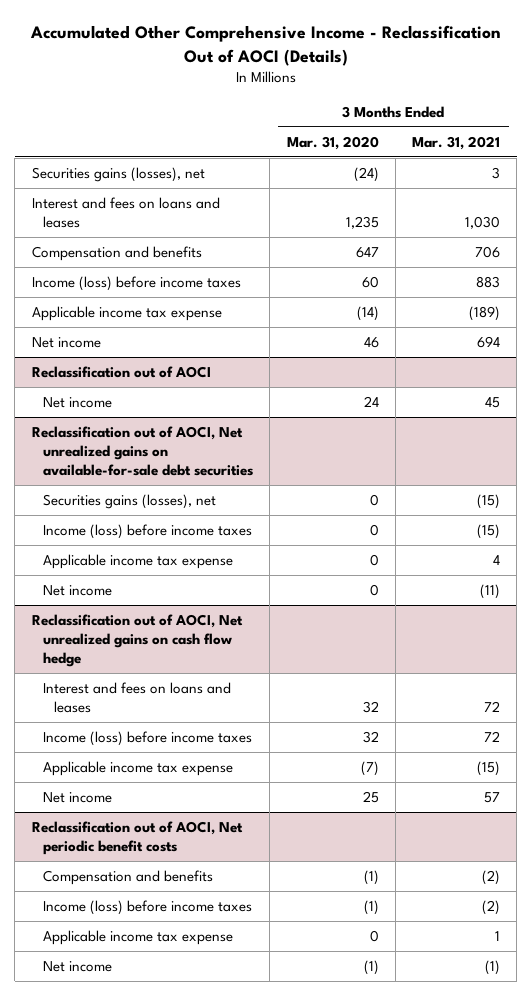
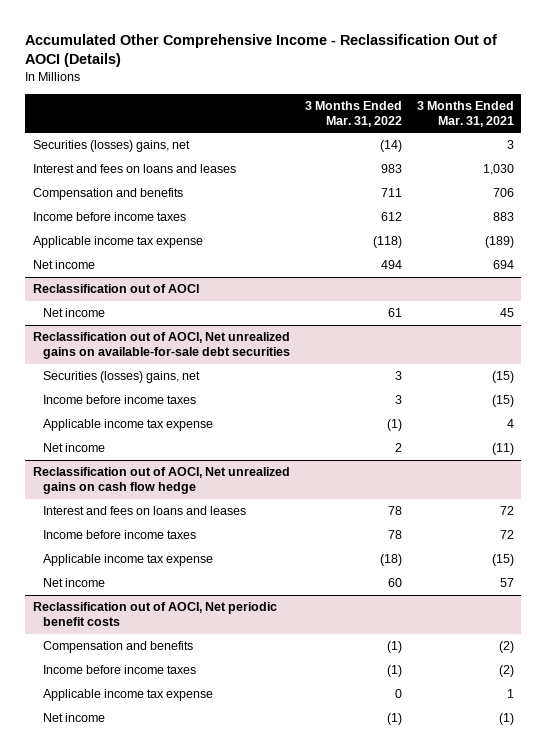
[286,135,379,150] Mar. 31, 2020 -> none
none -> [304,101,402,127] 3 Months Ended Mar. 31, 2022
[31,166,205,182] Securities gains (losses), net -> [32,140,190,153] Securities (losses) gains, net
[31,275,241,291] Income (loss) before income taxes -> [32,212,186,222] Income before income taxes
[43,493,217,509] Securities gains (losses), net -> [43,371,201,384] Securities (losses) gains, net
[43,523,253,539] Income (loss) before income taxes -> [43,395,197,405] Income before income taxes
[43,730,253,746] Income (loss) before income taxes -> [43,530,197,540] Income before income taxes
[43,899,253,915] Income (loss) before income taxes -> [43,665,197,675] Income before income taxes

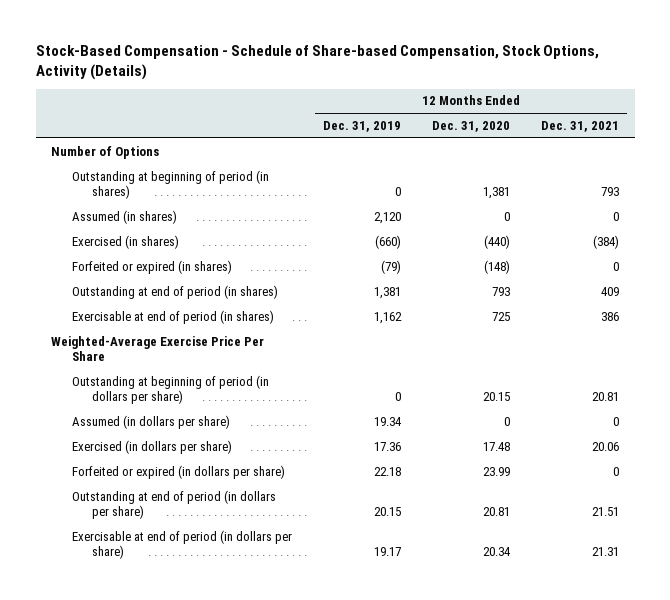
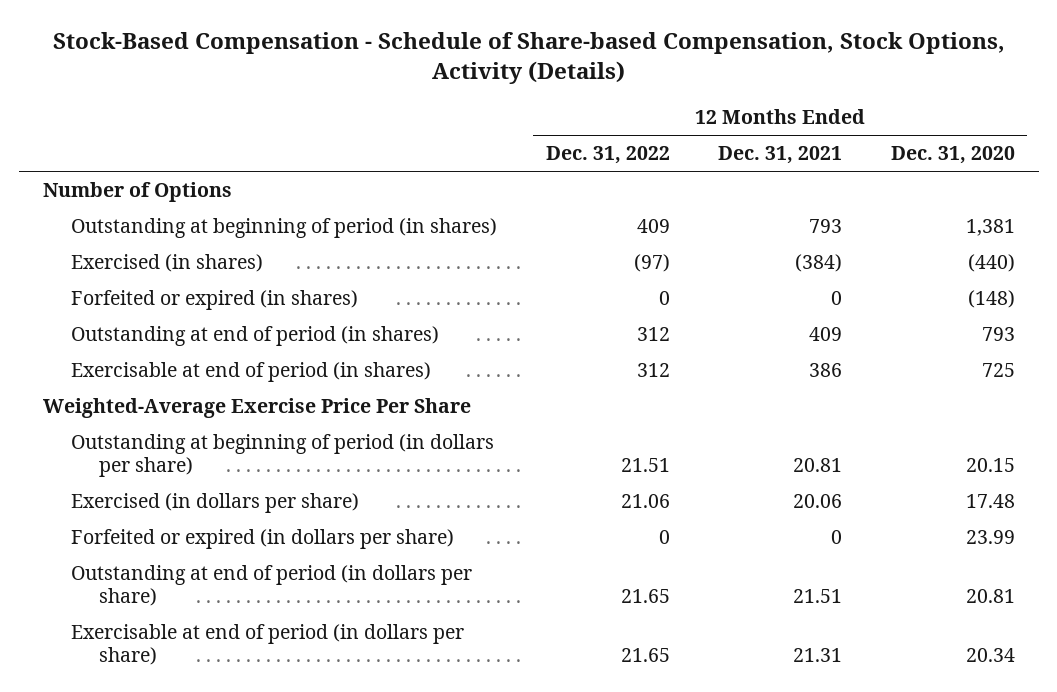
[322,120,401,132] Dec. 31, 2019 -> none
none -> [545,146,670,165] Dec. 31, 2022
[71,209,177,224] Assumed (in shares) -> none
[71,414,230,429] Assumed (in dollars per share) -> none

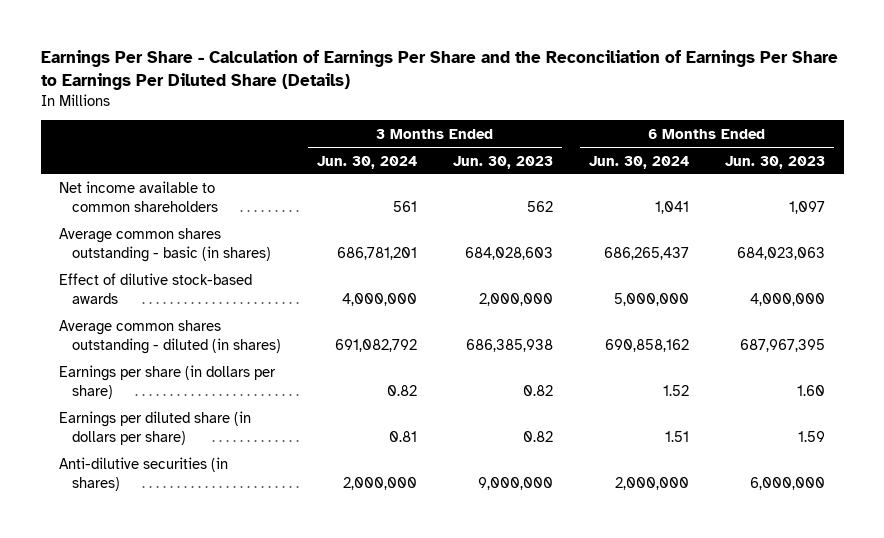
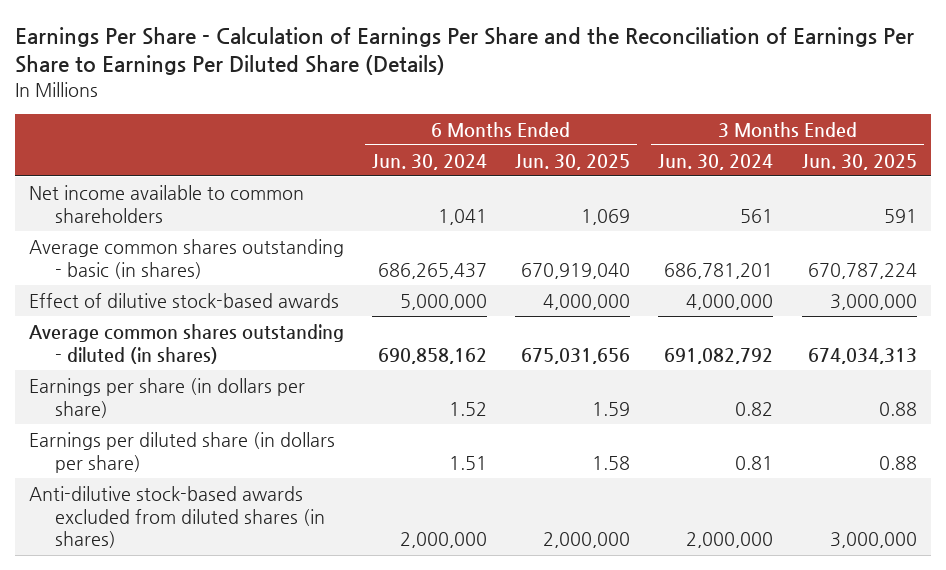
[453,155,554,169] Jun. 30, 2023 -> none
[725,155,826,169] Jun. 30, 2023 -> none
none -> [515,153,631,170] Jun. 30, 2025
none -> [801,153,917,170] Jun. 30, 2025
[58,457,228,492] Anti-dilutive securities (in shares) -> [29,485,325,549] Anti-dilutive stock-based awards excluded from diluted shares (in shares)

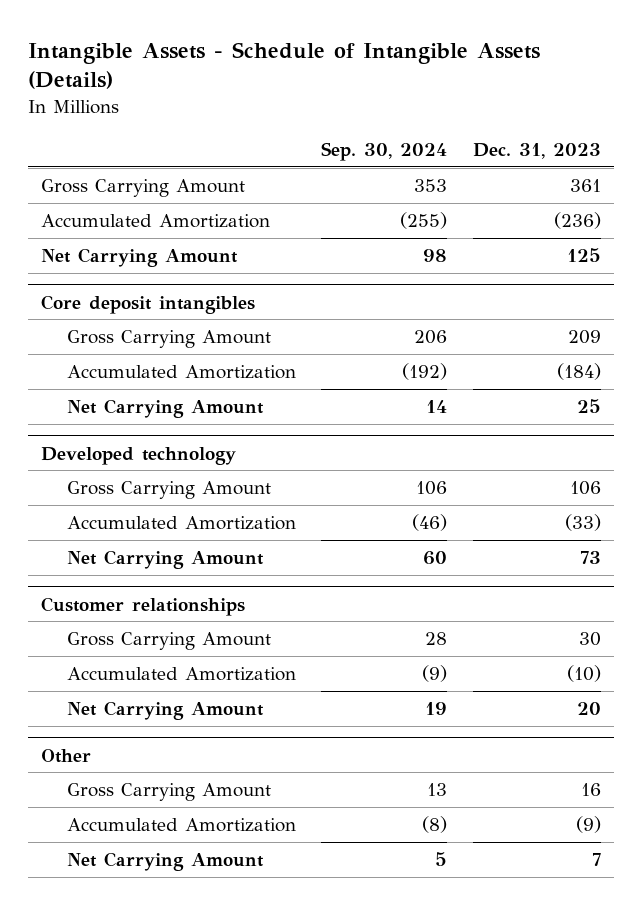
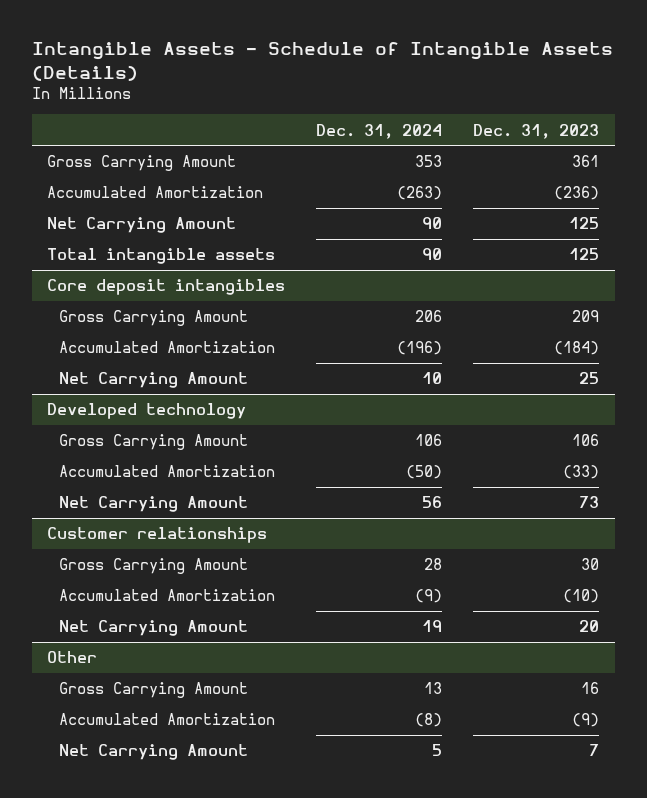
[321,141,448,161] Sep. 30, 2024 -> none
none -> [316,123,443,139] Dec. 31, 2024
none -> [47,248,276,265] Total intangible assets

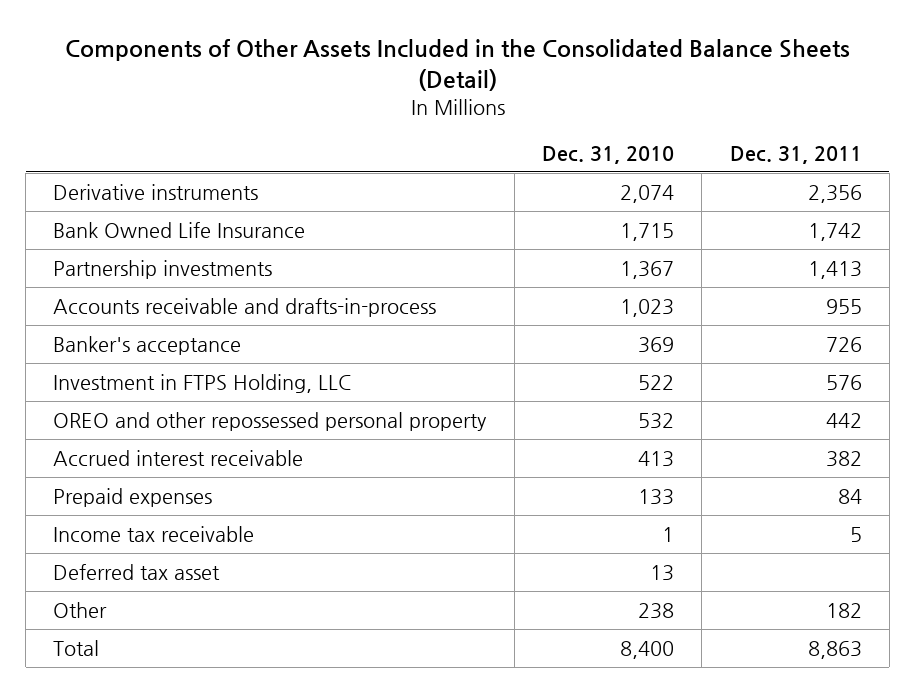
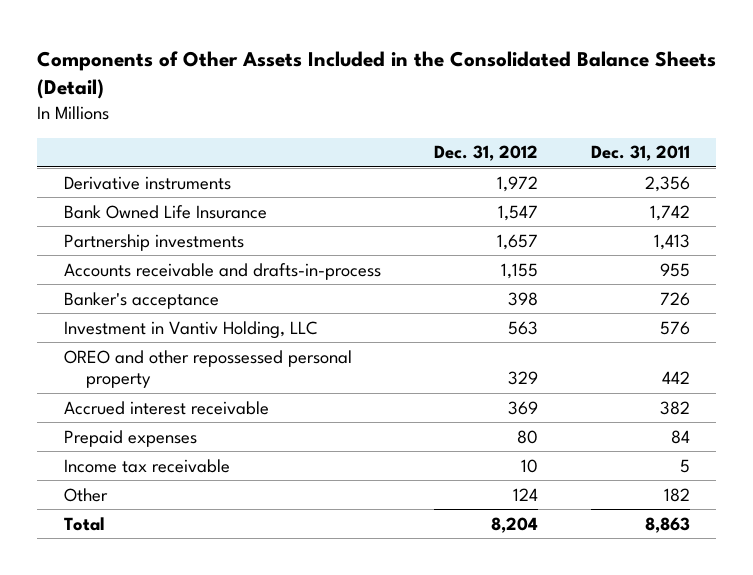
[542,145,675,164] Dec. 31, 2010 -> none
none -> [433,145,538,162] Dec. 31, 2012
[53,373,352,393] Investment in FTPS Holding, LLC -> [63,320,318,339] Investment in Vantiv Holding, LLC
[53,563,221,580] Deferred tax asset -> none

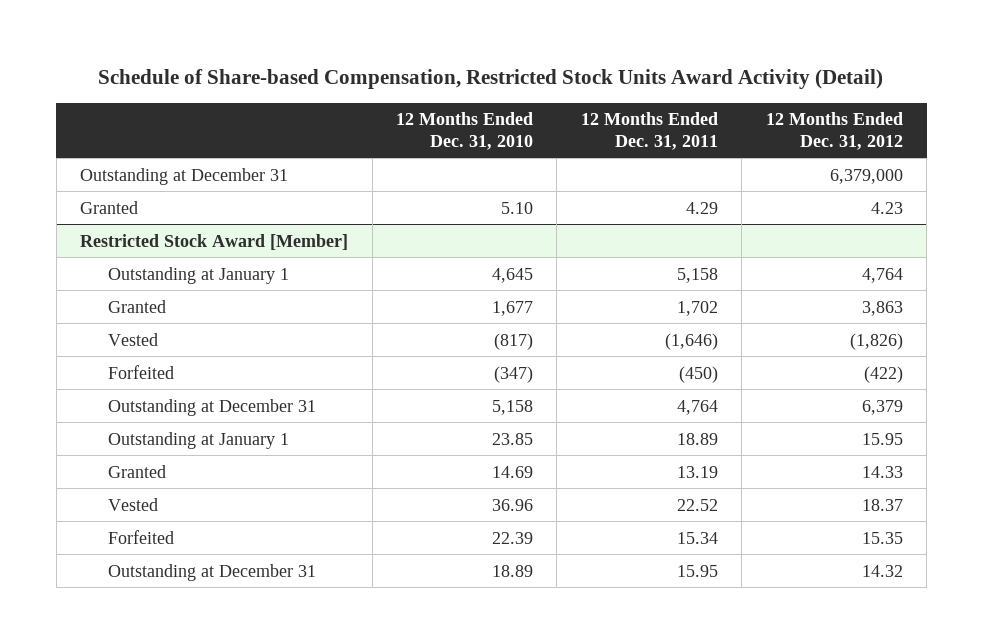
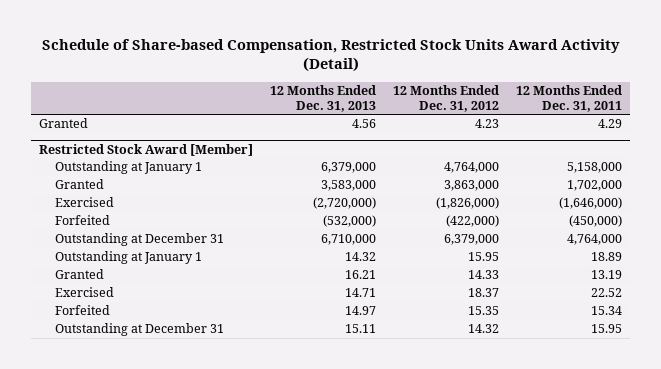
[395,112,533,150] 12 Months Ended Dec. 31, 2010 -> none
none -> [270,85,377,112] 12 Months Ended Dec. 31, 2013
[80,167,289,185] Outstanding at December 31 -> none
[107,332,158,346] Vested -> none
[676,267,718,283] 5,158 -> [566,162,622,174] 5,158,000
[861,267,903,283] 4,764 -> [443,162,499,174] 4,764,000
[676,300,718,316] 1,702 -> [566,180,622,192] 1,702,000
[861,300,903,316] 3,863 -> [443,180,499,192] 3,863,000
none -> [54,197,114,208] Exercised
[678,365,718,383] (450) -> [568,215,622,228] (450,000)
[863,365,903,383] (422) -> [445,215,499,228] (422,000)
[676,399,718,415] 4,764 -> [566,234,622,246] 4,764,000
[861,399,903,415] 6,379 -> [443,234,499,246] 6,379,000
[107,497,158,511] Vested -> [54,287,114,298] Exercised

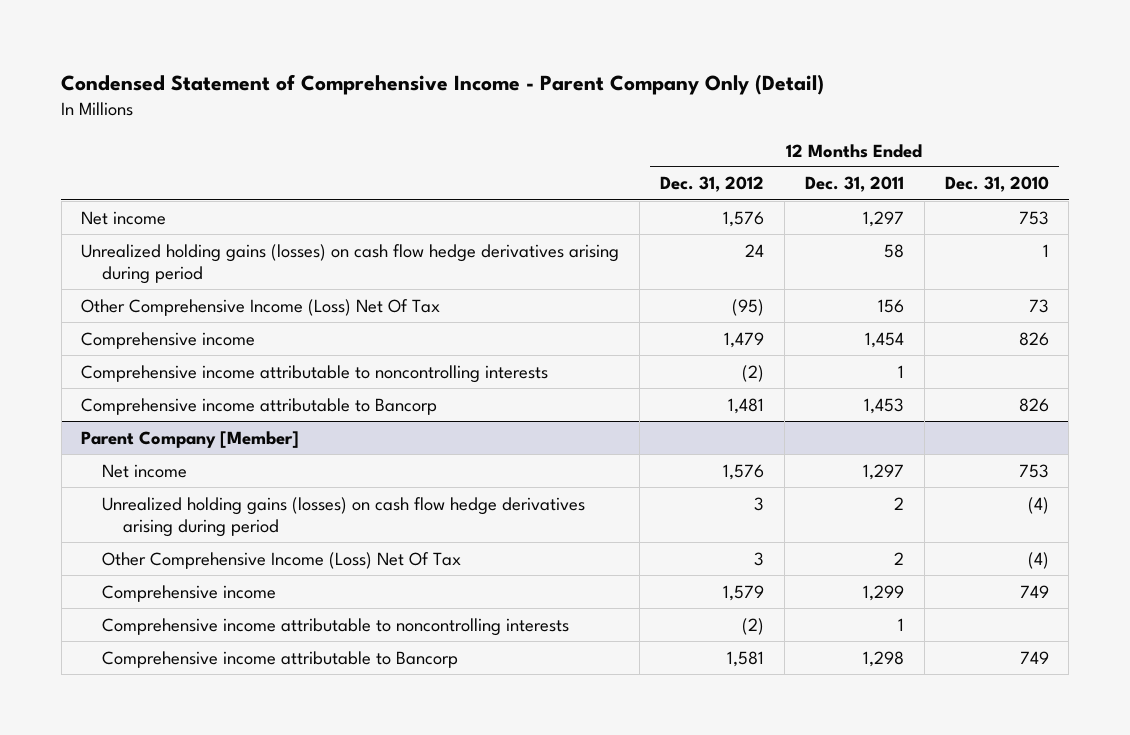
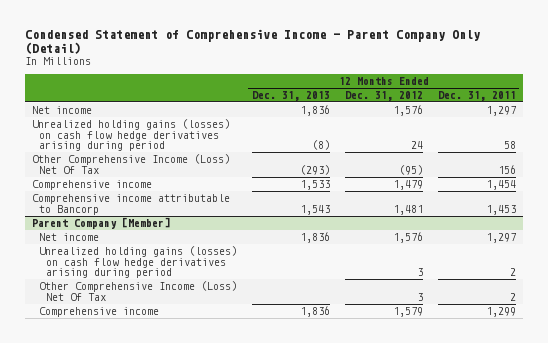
[944,176,1049,193] Dec. 31, 2010 -> none
none -> [251,91,330,102] Dec. 31, 2013
[81,364,549,383] Comprehensive income attributable to noncontrolling interests -> none
[102,617,570,636] Comprehensive income attributable to noncontrolling interests -> none
[102,650,459,668] Comprehensive income attributable to Bancorp -> none

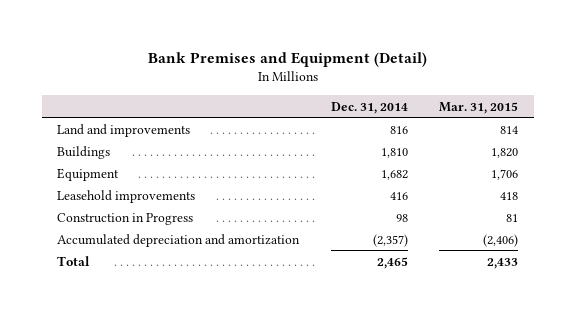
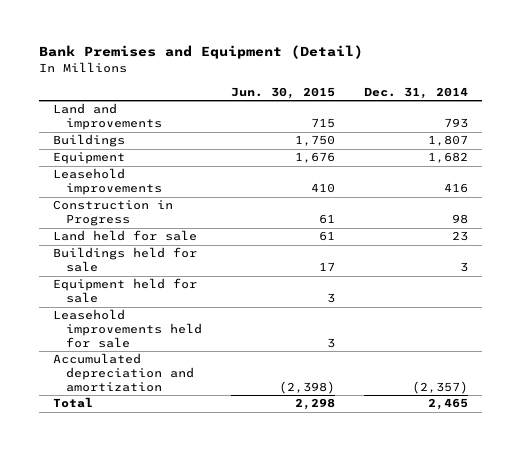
[439,101,519,114] Mar. 31, 2015 -> none
none -> [230,86,335,99] Jun. 30, 2015
[389,125,408,134] 816 -> [443,118,468,129] 793
[380,147,408,158] 1,810 -> [427,135,468,147] 1,807
none -> [52,230,197,242] Land held for sale
none -> [52,247,197,273] Buildings held for sale
none -> [52,278,197,304] Equipment held for sale
none -> [52,309,203,348] Leasehold improvements held for sale

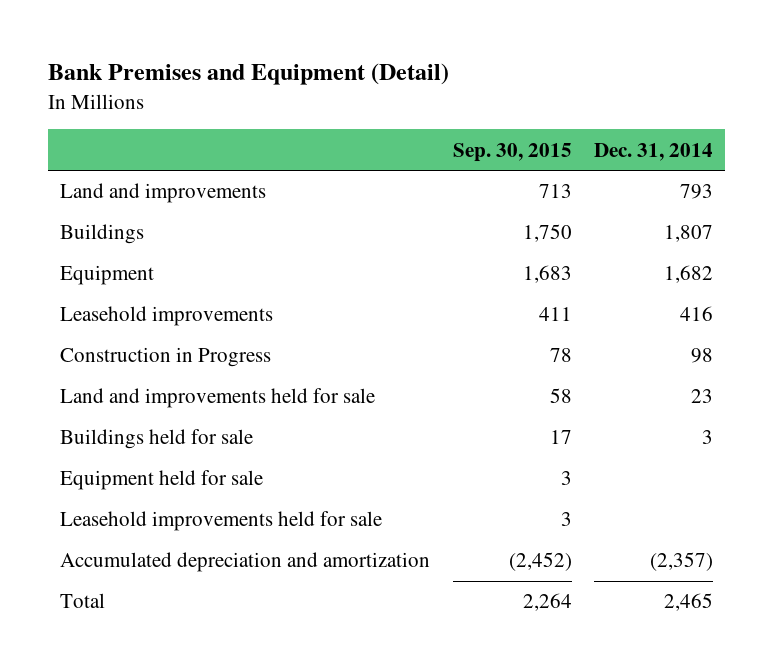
[230,86,335,99] Jun. 30, 2015 -> none
none -> [452,142,572,162] Sep. 30, 2015
[52,230,197,242] Land held for sale -> [59,388,375,409] Land and improvements held for sale

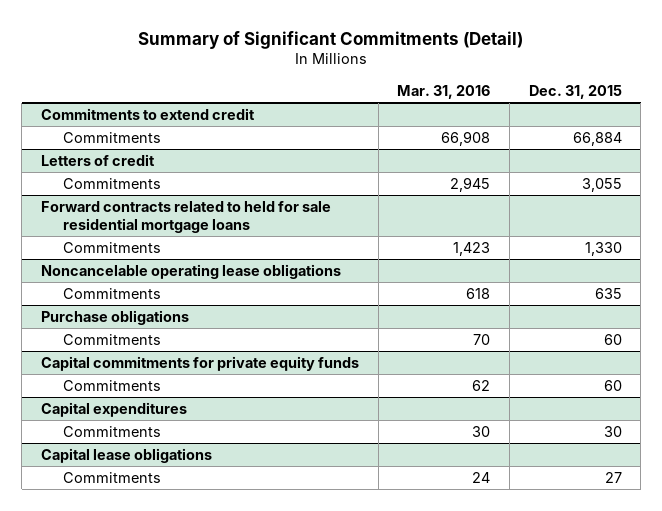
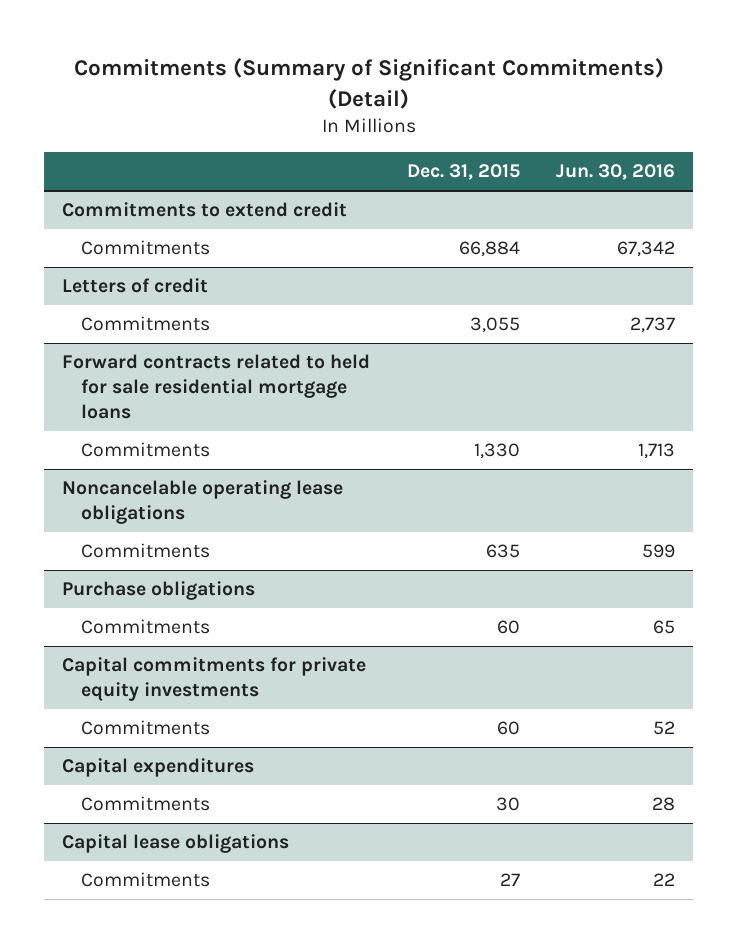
[138,30,524,49] Summary of Significant Commitments (Detail) -> [73,57,664,109] Commitments (Summary of Significant Commitments) (Detail)
[397,84,491,99] Mar. 31, 2016 -> none
none -> [556,164,676,181] Jun. 30, 2016
[40,355,359,371] Capital commitments for private equity funds -> [62,657,367,702] Capital commitments for private equity investments

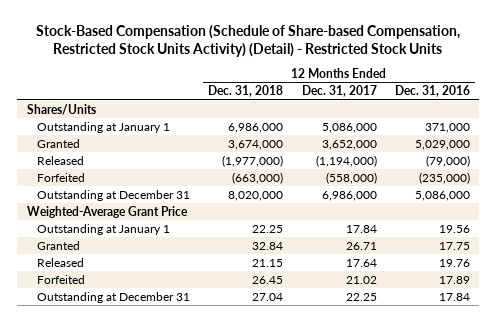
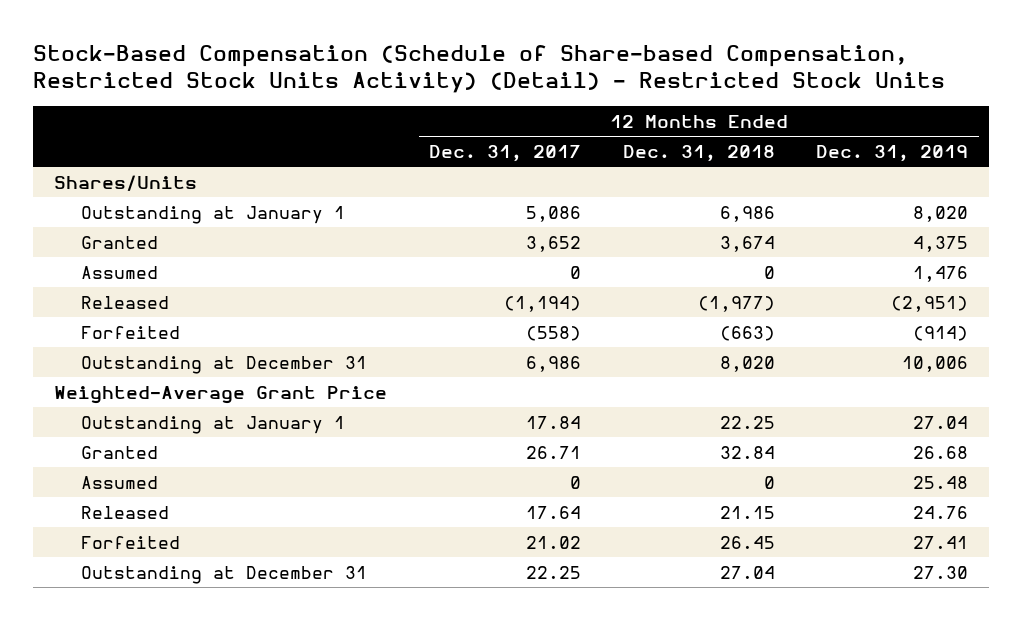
[395,85,471,98] Dec. 31, 2016 -> none
none -> [816,145,969,163] Dec. 31, 2019
[228,122,284,133] 6,986,000 -> [719,205,775,222] 6,986
[321,122,377,133] 5,086,000 -> [525,205,581,222] 5,086
[228,139,284,150] 3,674,000 -> [719,235,775,252] 3,674
[321,139,377,150] 3,652,000 -> [525,235,581,252] 3,652
none -> [81,265,159,279] Assumed
[222,154,284,167] (1,977,000) -> [697,295,775,312] (1,977)
[315,154,377,167] (1,194,000) -> [503,295,581,312] (1,194)
[232,171,284,184] (663,000) -> [719,325,775,341] (663)
[325,171,377,184] (558,000) -> [525,325,581,341] (558)
[228,190,284,201] 8,020,000 -> [719,355,775,372] 8,020
[321,190,377,201] 6,986,000 -> [525,355,581,372] 6,986
none -> [81,475,159,489] Assumed

